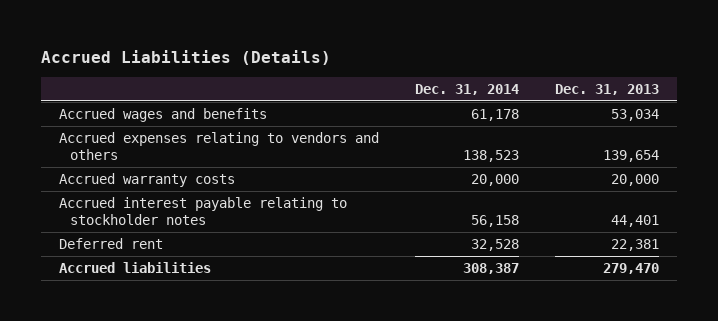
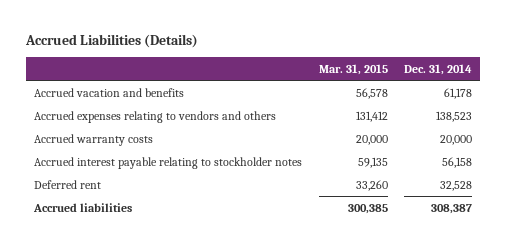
[555,83,660,95] Dec. 31, 2013 -> none
none -> [318,63,388,75] Mar. 31, 2015
[58,108,267,123] Accrued wages and benefits -> [34,87,185,97] Accrued vacation and benefits

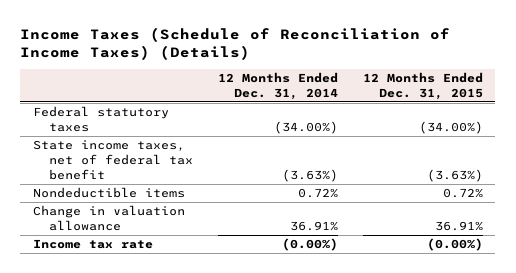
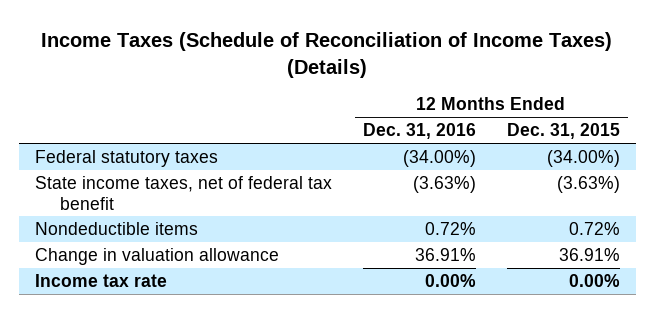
[217,71,338,100] 12 Months Ended Dec. 31, 2014 -> none
none -> [362,123,476,140] Dec. 31, 2016
[426,238,483,252] (0.00%) -> [569,273,621,287] 0.00%

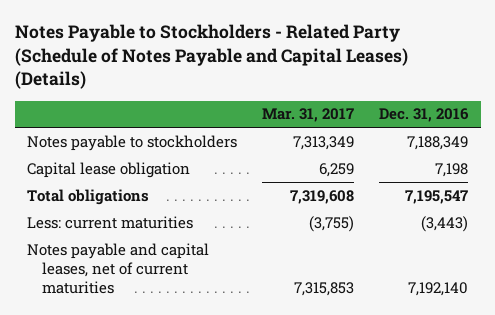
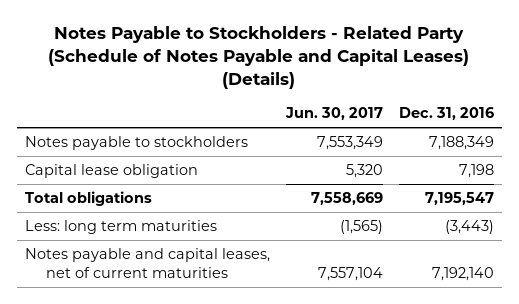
[262,108,355,123] Mar. 31, 2017 -> none
none -> [284,107,383,121] Jun. 30, 2017
[27,215,194,229] Less: current maturities -> [24,220,217,235] Less: long term maturities

